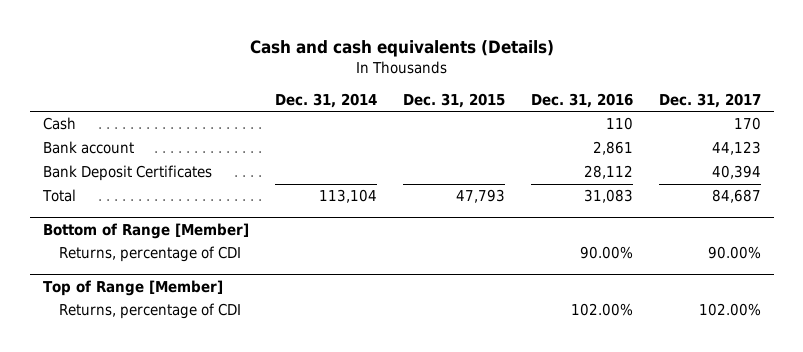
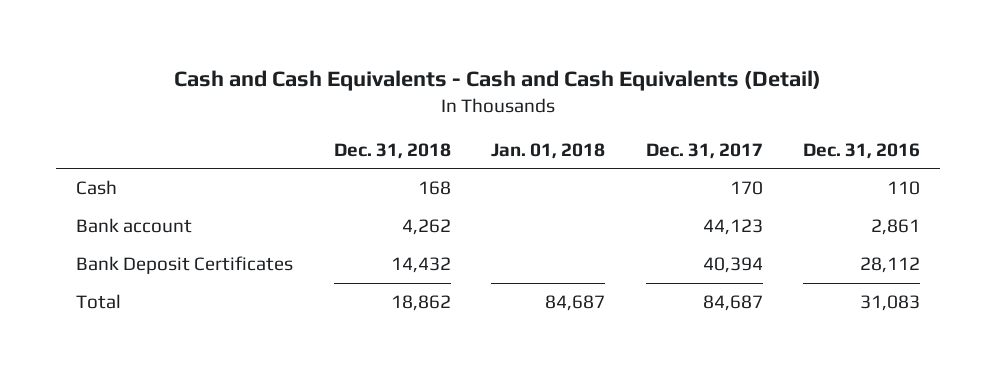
[249,39,554,57] Cash and cash equivalents (Details) -> [174,69,822,91] Cash and Cash Equivalents - Cash and Cash Equivalents (Detail)
[274,92,377,108] Dec. 31, 2014 -> none
[402,92,505,108] Dec. 31, 2015 -> none
none -> [333,142,451,159] Dec. 31, 2018
none -> [491,142,606,159] Jan. 01, 2018
[42,222,249,239] Bottom of Range [Member] -> none
[58,246,241,263] Returns, percentage of CDI -> none
[42,279,223,296] Top of Range [Member] -> none
[58,303,241,320] Returns, percentage of CDI -> none

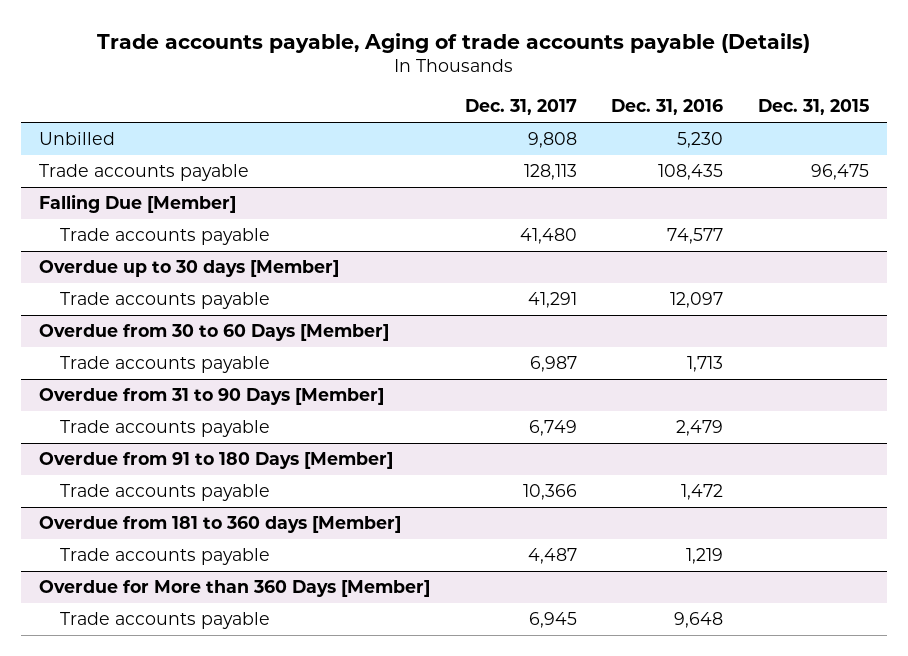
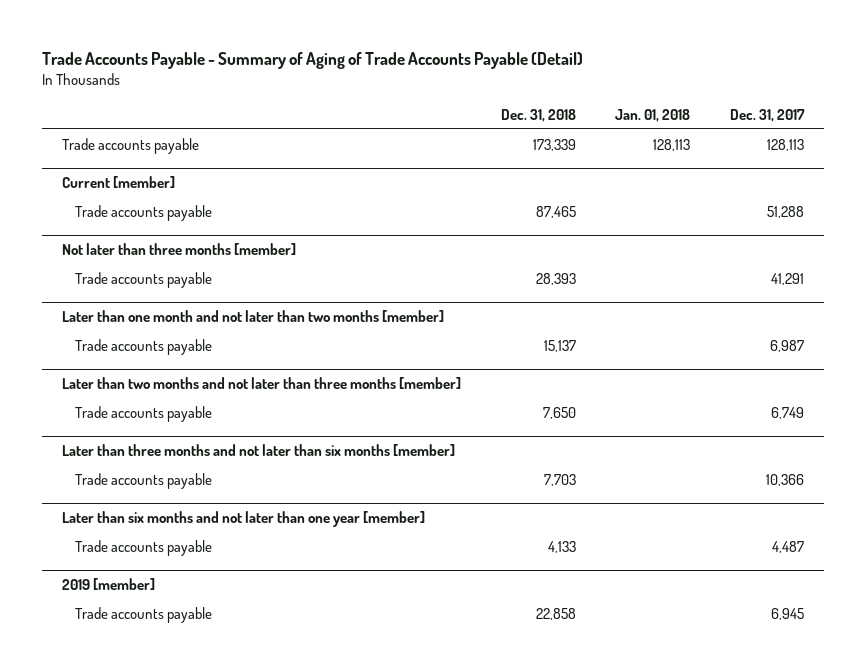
[96,32,810,53] Trade accounts payable, Aging of trade accounts payable (Details) -> [41,51,583,69] Trade Accounts Payable - Summary of Aging of Trade Accounts Payable (Detail)
[611,99,724,116] Dec. 31, 2016 -> none
[758,99,870,116] Dec. 31, 2015 -> none
none -> [500,108,576,122] Dec. 31, 2018
none -> [615,108,691,122] Jan. 01, 2018
[38,132,115,146] Unbilled -> none
[38,194,236,214] Falling Due [Member] -> [61,176,175,189] Current [member]
[519,228,577,245] 41,480 -> [767,205,805,218] 51,288
[38,260,339,278] Overdue up to 30 days [Member] -> [61,243,296,256] Not later than three months [member]
[38,324,389,342] Overdue from 30 to 60 Days [Member] -> [61,310,444,323] Later than one month and not later than two months [member]
[38,388,384,406] Overdue from 31 to 90 Days [Member] -> [61,377,461,390] Later than two months and not later than three months [member]
[38,452,393,470] Overdue from 91 to 180 Days [Member] -> [61,444,455,457] Later than three months and not later than six months [member]
[38,516,401,534] Overdue from 181 to 360 days [Member] -> [61,511,425,528] Later than six months and not later than one year [member]
[38,580,430,598] Overdue for More than 360 Days [Member] -> [61,578,155,591] 2019 [member]

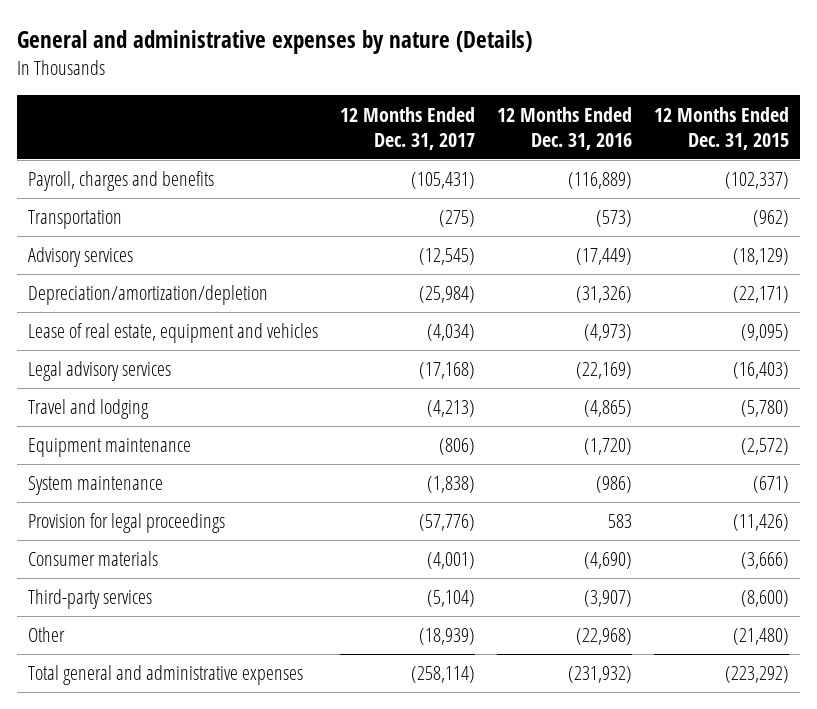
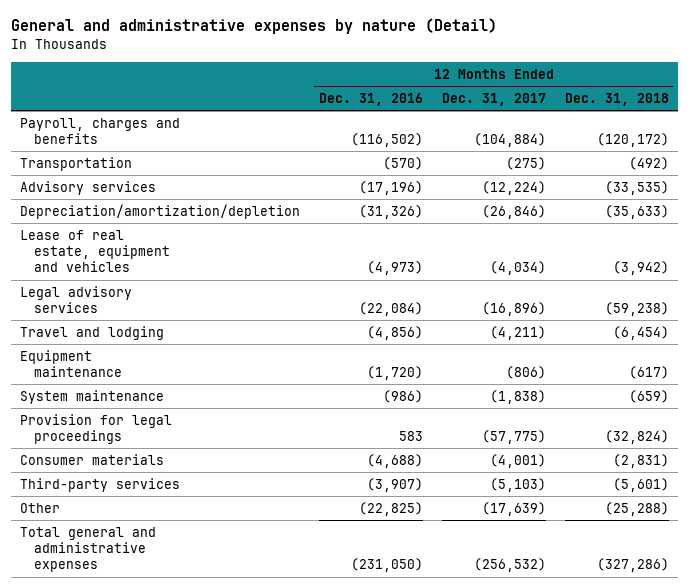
[17,30,533,55] General and administrative expenses by nature (Details) -> [10,18,497,35] General and administrative expenses by nature (Detail)
[654,106,790,150] 12 Months Ended Dec. 31, 2015 -> none
none -> [564,93,669,107] Dec. 31, 2018
[411,172,476,190] (105,431) -> [473,133,546,148] (104,884)
[568,172,633,190] (116,889) -> [350,133,423,148] (116,502)
[596,210,633,228] (573) -> [382,156,423,170] (570)
[419,248,476,266] (12,545) -> [481,180,546,195] (12,224)
[576,248,633,266] (17,449) -> [358,180,423,195] (17,196)
[419,286,476,304] (25,984) -> [481,204,546,219] (26,846)
[419,362,476,380] (17,168) -> [481,302,546,317] (16,896)
[576,362,633,380] (22,169) -> [358,302,423,317] (22,084)
[427,400,476,418] (4,213) -> [489,325,546,340] (4,211)
[584,400,633,418] (4,865) -> [366,325,423,340] (4,856)
[419,514,476,532] (57,776) -> [481,430,546,445] (57,775)
[584,552,633,570] (4,690) -> [366,453,423,468] (4,688)
[427,590,476,608] (5,104) -> [489,477,546,492] (5,103)
[419,628,476,646] (18,939) -> [481,501,546,516] (17,639)
[576,628,633,646] (22,968) -> [358,501,423,516] (22,825)
[411,666,476,684] (258,114) -> [473,558,546,573] (256,532)
[568,666,633,684] (231,932) -> [350,558,423,573] (231,050)

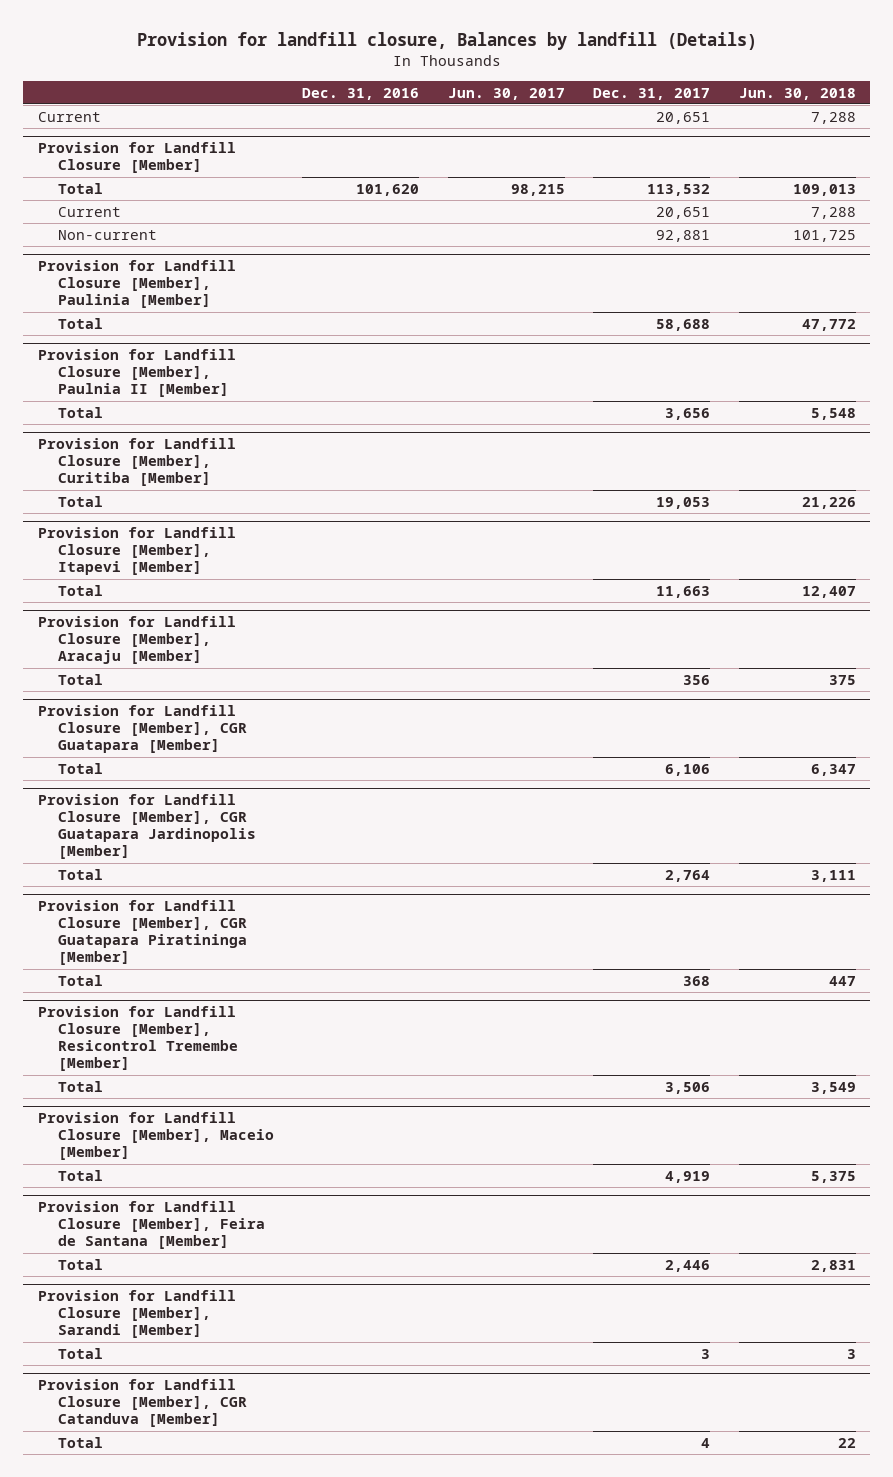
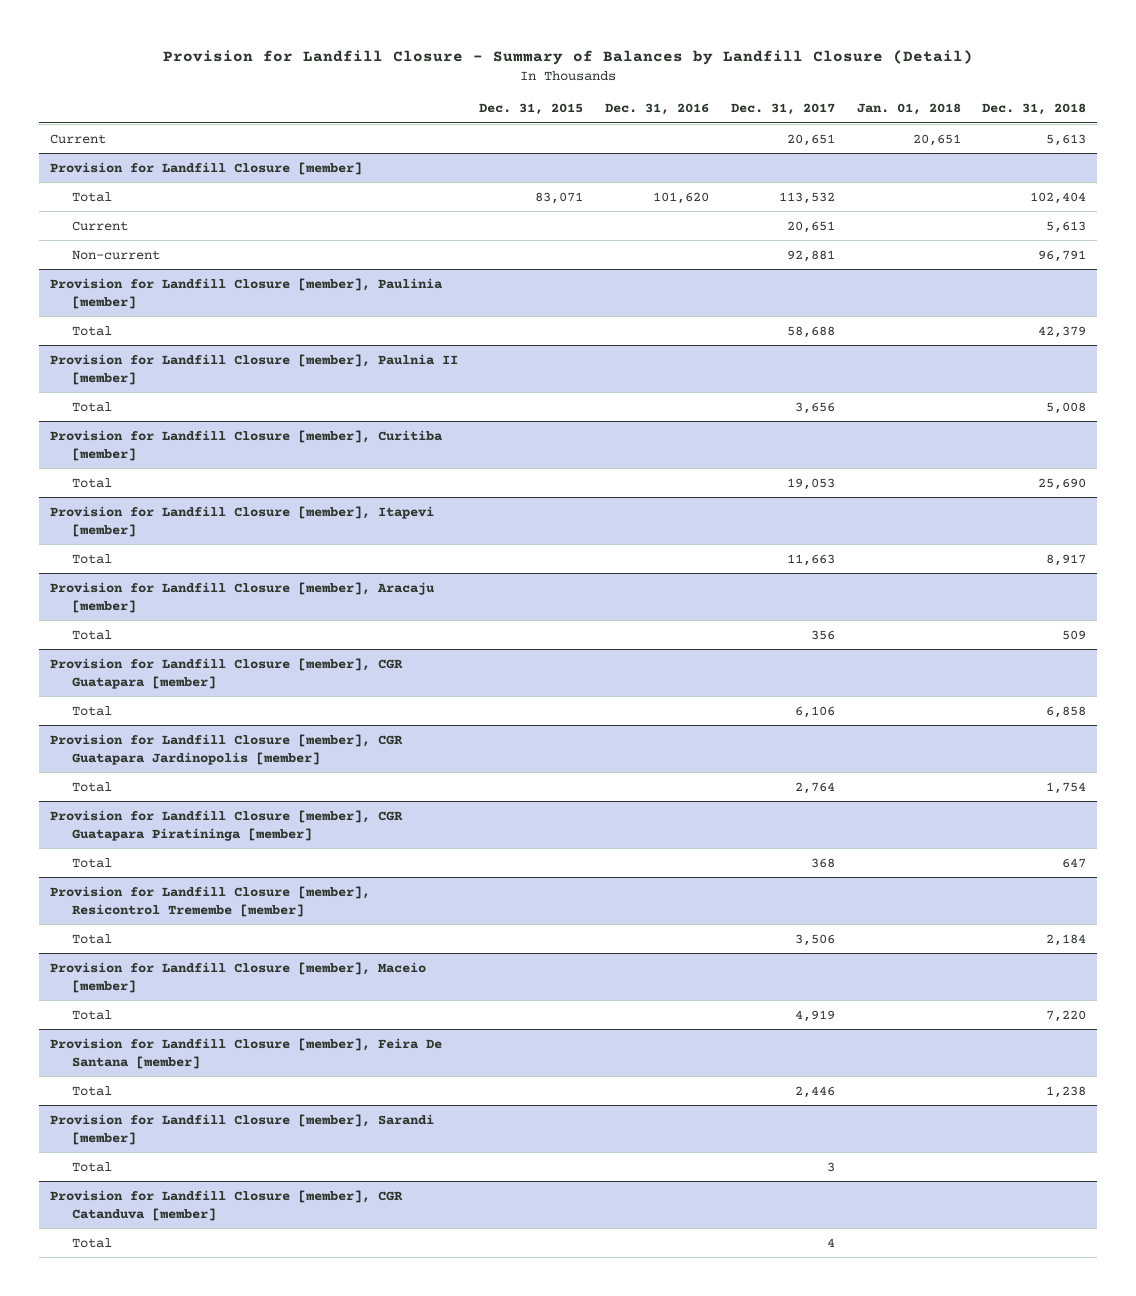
[136,32,757,51] Provision for landfill closure, Balances by landfill (Details) -> [162,49,973,65] Provision for Landfill Closure - Summary of Balances by Landfill Closure (Detail)
[447,87,565,100] Jun. 30, 2017 -> none
[738,87,856,100] Jun. 30, 2018 -> none
none -> [479,103,584,116] Dec. 31, 2015
none -> [856,103,961,116] Jan. 01, 2018
none -> [982,103,1087,116] Dec. 31, 2018
[37,142,236,174] Provision for Landfill Closure [Member] -> [49,161,362,175] Provision for Landfill Closure [member]
[37,260,236,309] Provision for Landfill Closure [Member], Paulinia [Member] -> [49,277,443,309] Provision for Landfill Closure [member], Paulinia [member]
[37,349,236,398] Provision for Landfill Closure [Member], Paulnia II [Member] -> [49,353,458,385] Provision for Landfill Closure [member], Paulnia II [member]
[37,438,236,487] Provision for Landfill Closure [Member], Curitiba [Member] -> [49,429,443,461] Provision for Landfill Closure [member], Curitiba [member]
[37,527,236,576] Provision for Landfill Closure [Member], Itapevi [Member] -> [49,505,434,537] Provision for Landfill Closure [member], Itapevi [member]
[37,616,236,665] Provision for Landfill Closure [Member], Aracaju [Member] -> [49,581,434,613] Provision for Landfill Closure [member], Aracaju [member]
[37,705,247,754] Provision for Landfill Closure [Member], CGR Guatapara [Member] -> [49,657,403,689] Provision for Landfill Closure [member], CGR Guatapara [member]
[37,794,256,860] Provision for Landfill Closure [Member], CGR Guatapara Jardinopolis [Member] -> [49,733,403,765] Provision for Landfill Closure [member], CGR Guatapara Jardinopolis [member]
[37,900,247,966] Provision for Landfill Closure [Member], CGR Guatapara Piratininga [Member] -> [49,809,403,841] Provision for Landfill Closure [member], CGR Guatapara Piratininga [member]
[37,1006,238,1072] Provision for Landfill Closure [Member], Resicontrol Tremembe [Member] -> [49,885,370,917] Provision for Landfill Closure [member], Resicontrol Tremembe [member]
[37,1112,274,1161] Provision for Landfill Closure [Member], Maceio [Member] -> [49,961,426,993] Provision for Landfill Closure [member], Maceio [member]
[37,1201,265,1250] Provision for Landfill Closure [Member], Feira de Santana [Member] -> [49,1037,442,1069] Provision for Landfill Closure [member], Feira De Santana [member]
[37,1290,236,1339] Provision for Landfill Closure [Member], Sarandi [Member] -> [49,1113,434,1145] Provision for Landfill Closure [member], Sarandi [member]
[37,1379,247,1428] Provision for Landfill Closure [Member], CGR Catanduva [Member] -> [49,1189,403,1221] Provision for Landfill Closure [member], CGR Catanduva [member]

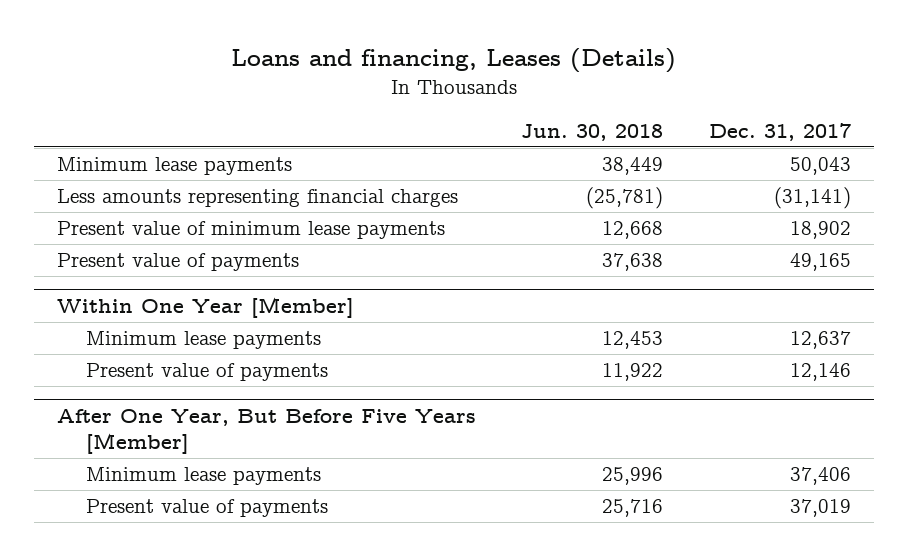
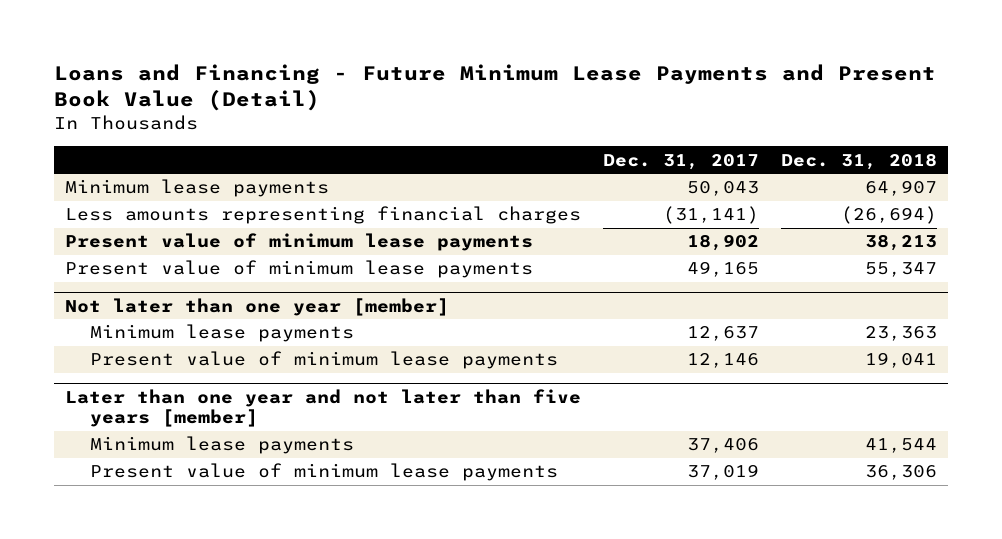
[230,47,676,73] Loans and financing, Leases (Details) -> [53,64,936,112] Loans and Financing - Future Minimum Lease Payments and Present Book Value (Detail)
[521,123,664,141] Jun. 30, 2018 -> none
none -> [780,152,937,170] Dec. 31, 2018
[56,253,299,272] Present value of payments -> [64,260,533,279] Present value of minimum lease payments
[56,296,354,318] Within One Year [Member] -> [64,297,449,316] Not later than one year [member]
[86,363,329,382] Present value of payments -> [90,351,559,370] Present value of minimum lease payments
[56,408,476,455] After One Year, But Before Five Years [Member] -> [64,388,581,428] Later than one year and not later than five years [member]
[86,499,329,518] Present value of payments -> [90,463,559,482] Present value of minimum lease payments

